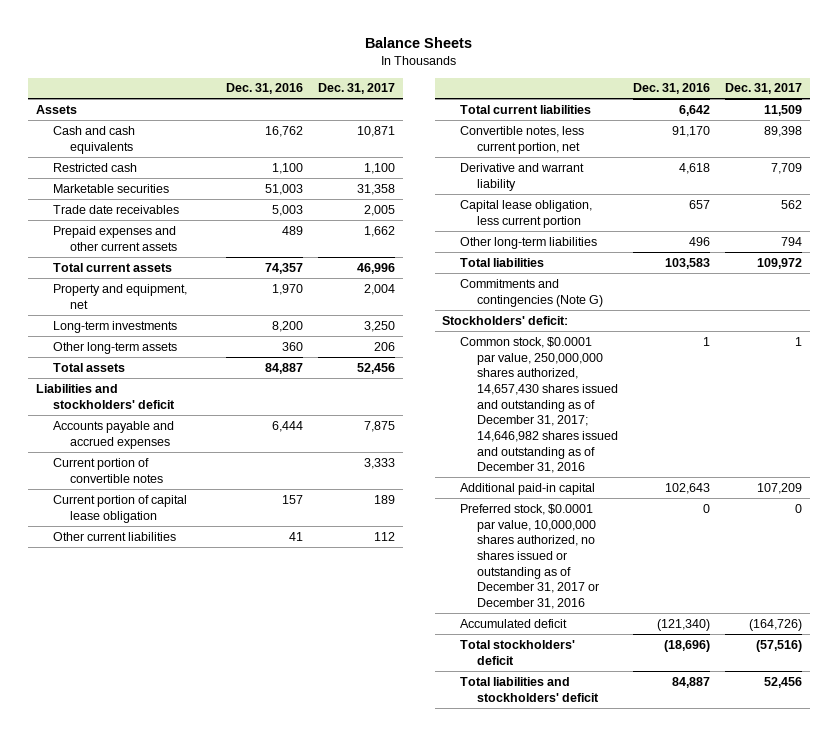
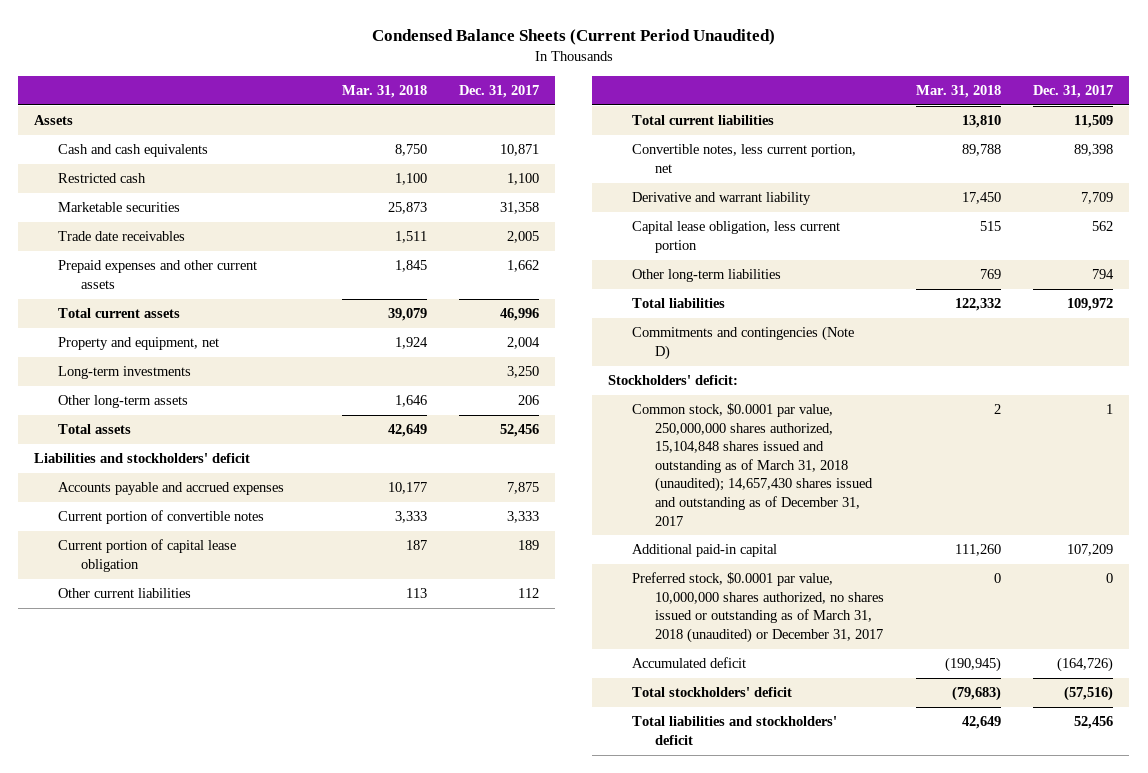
[364,36,472,48] Balance Sheets -> [371,29,775,46] Condensed Balance Sheets (Current Period Unaudited)
[226,83,304,95] Dec. 31, 2016 -> none
none -> [342,85,428,99] Mar. 31, 2018
[459,278,603,307] Commitments and contingencies (Note G) -> [631,326,854,360] Commitments and contingencies (Note D)
[459,336,618,474] Common stock, $0.0001 par value, 250,000,000 shares authorized, 14,657,430 shares issued and outstanding as of December 31, 2017; 14,646,982 shares issued and outstanding as of December 31, 2016 -> [631,403,874,526] Common stock, $0.0001 par value, 250,000,000 shares authorized, 15,104,848 shares issued and outstanding as of March 31, 2018 (unaudited); 14,657,430 shares issued and outstanding as of December 31, 2017
[459,503,599,609] Preferred stock, $0.0001 par value, 10,000,000 shares authorized, no shares issued or outstanding as of December 31, 2017 or December 31, 2016 -> [631,572,885,643] Preferred stock, $0.0001 par value, 10,000,000 shares authorized, no shares issued or outstanding as of March 31, 2018 (unaudited) or December 31, 2017

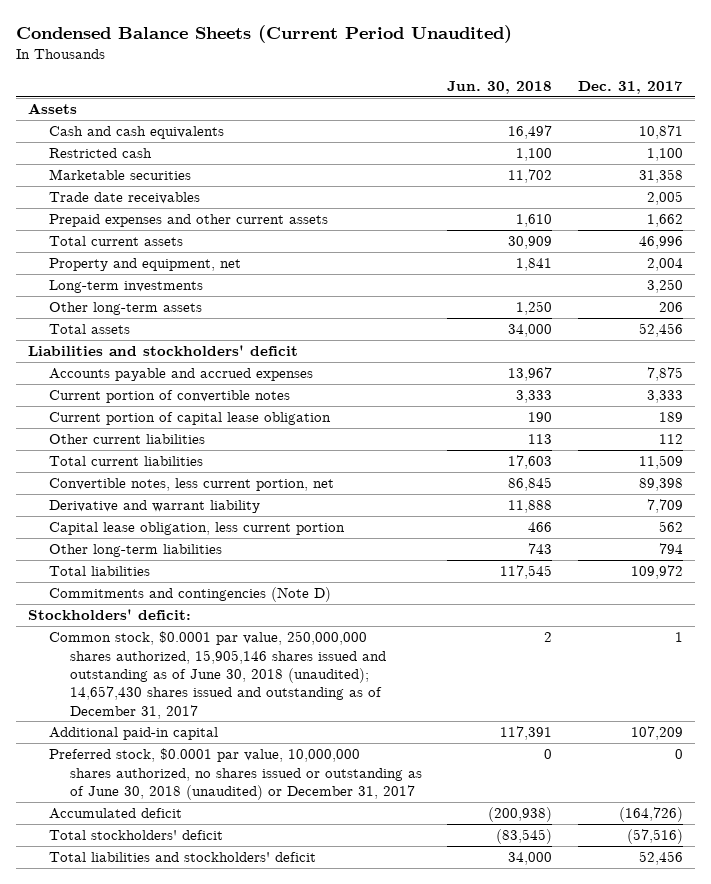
[342,85,428,99] Mar. 31, 2018 -> none
none -> [447,80,553,94] Jun. 30, 2018
[631,403,874,526] Common stock, $0.0001 par value, 250,000,000 shares authorized, 15,104,848 shares issued and outstanding as of March 31, 2018 (unaudited); 14,657,430 shares issued and outstanding as of December 31, 2017 -> [49,631,387,719] Common stock, $0.0001 par value, 250,000,000 shares authorized, 15,905,146 shares issued and outstanding as of June 30, 2018 (unaudited); 14,657,430 shares issued and outstanding as of December 31, 2017
[631,572,885,643] Preferred stock, $0.0001 par value, 10,000,000 shares authorized, no shares issued or outstanding as of March 31, 2018 (unaudited) or December 31, 2017 -> [49,748,423,800] Preferred stock, $0.0001 par value, 10,000,000 shares authorized, no shares issued or outstanding as of June 30, 2018 (unaudited) or December 31, 2017

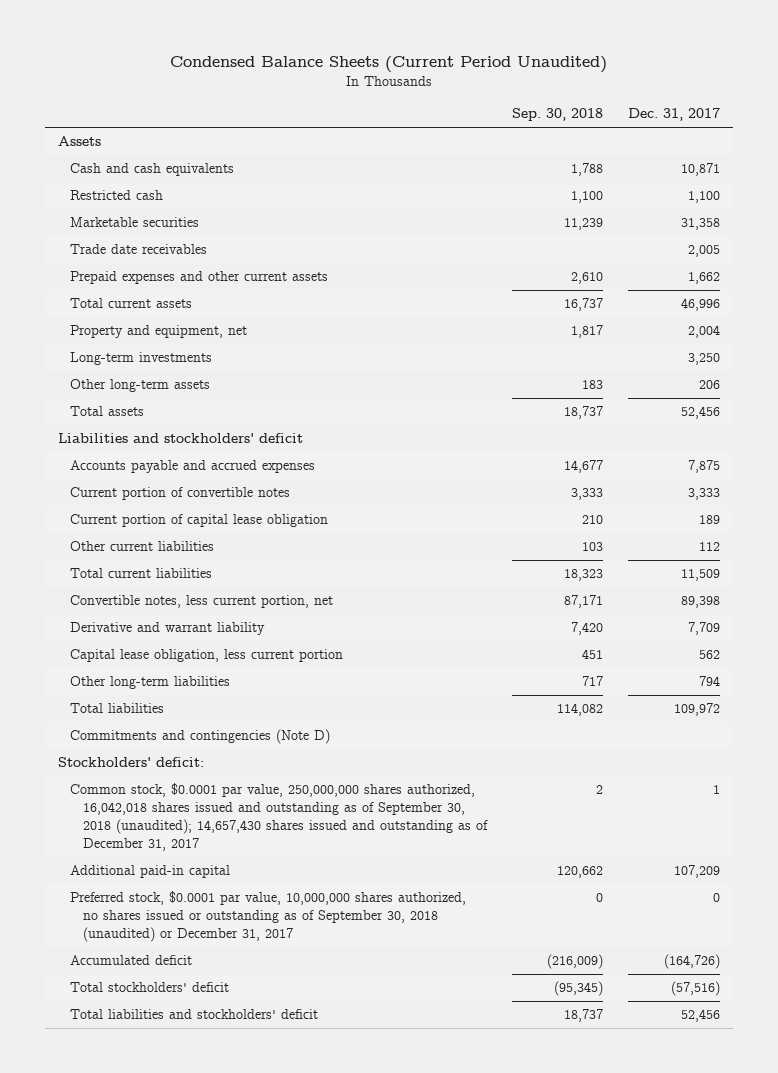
[447,80,553,94] Jun. 30, 2018 -> none
none -> [512,108,604,122] Sep. 30, 2018
[49,631,387,719] Common stock, $0.0001 par value, 250,000,000 shares authorized, 15,905,146 shares issued and outstanding as of June 30, 2018 (unaudited); 14,657,430 shares issued and outstanding as of December 31, 2017 -> [70,783,489,852] Common stock, $0.0001 par value, 250,000,000 shares authorized, 16,042,018 shares issued and outstanding as of September 30, 2018 (unaudited); 14,657,430 shares issued and outstanding as of December 31, 2017
[49,748,423,800] Preferred stock, $0.0001 par value, 10,000,000 shares authorized, no shares issued or outstanding as of June 30, 2018 (unaudited) or December 31, 2017 -> [70,891,467,943] Preferred stock, $0.0001 par value, 10,000,000 shares authorized, no shares issued or outstanding as of September 30, 2018 (unaudited) or December 31, 2017

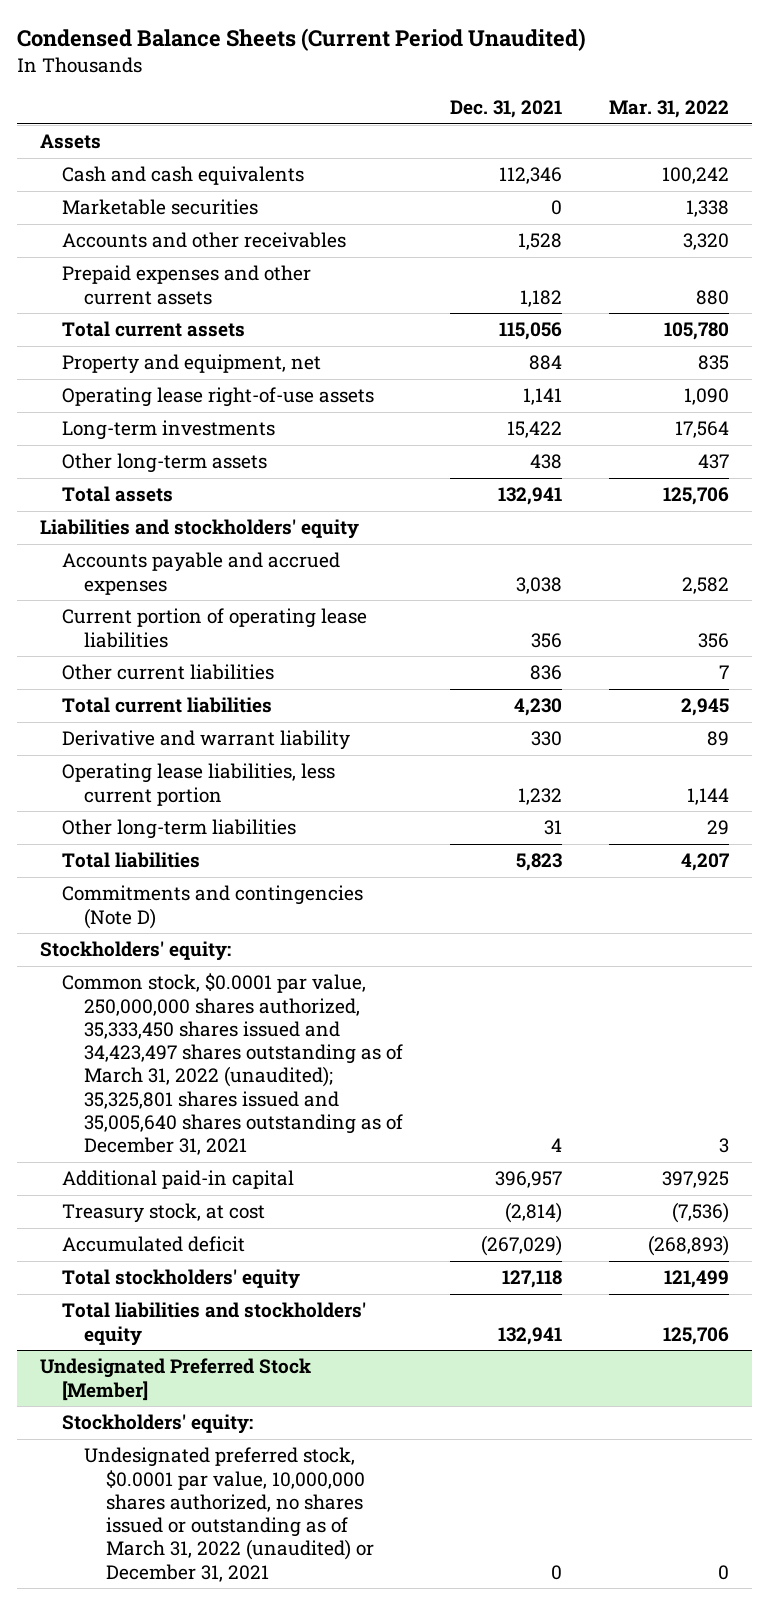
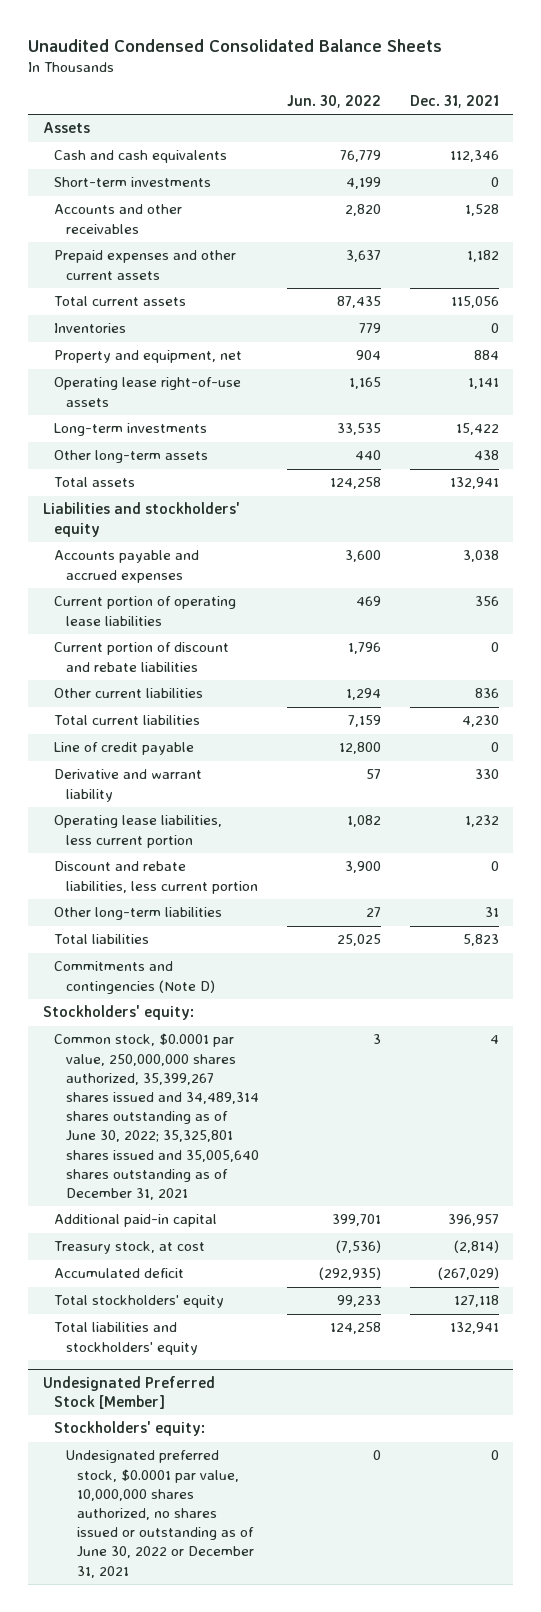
[16,28,586,52] Condensed Balance Sheets (Current Period Unaudited) -> [28,38,443,52] Unaudited Condensed Consolidated Balance Sheets
[608,100,729,119] Mar. 31, 2022 -> none
none -> [287,95,382,109] Jun. 30, 2022
[62,199,259,216] Marketable securities -> none
none -> [54,177,212,188] Short-term investments
none -> [54,323,127,334] Inventories
none -> [54,642,230,672] Current portion of discount and rebate liabilities
none -> [54,742,195,756] Line of credit payable
none -> [54,861,258,894] Discount and rebate liabilities, less current portion
[62,973,404,1156] Common stock, $0.0001 par value, 250,000,000 shares authorized, 35,333,450 shares issued and 34,423,497 shares outstanding as of March 31, 2022 (unaudited); 35,325,801 shares issued and 35,005,640 shares outstanding as of December 31, 2021 -> [54,1033,259,1201] Common stock, $0.0001 par value, 250,000,000 shares authorized, 35,399,267 shares issued and 34,489,314 shares outstanding as of June 30, 2022; 35,325,801 shares issued and 35,005,640 shares outstanding as of December 31, 2021
[84,1447,375,1582] Undesignated preferred stock, $0.0001 par value, 10,000,000 shares authorized, no shares issued or outstanding as of March 31, 2022 (unaudited) or December 31, 2021 -> [65,1450,255,1578] Undesignated preferred stock, $0.0001 par value, 10,000,000 shares authorized, no shares issued or outstanding as of June 30, 2022 or December 31, 2021

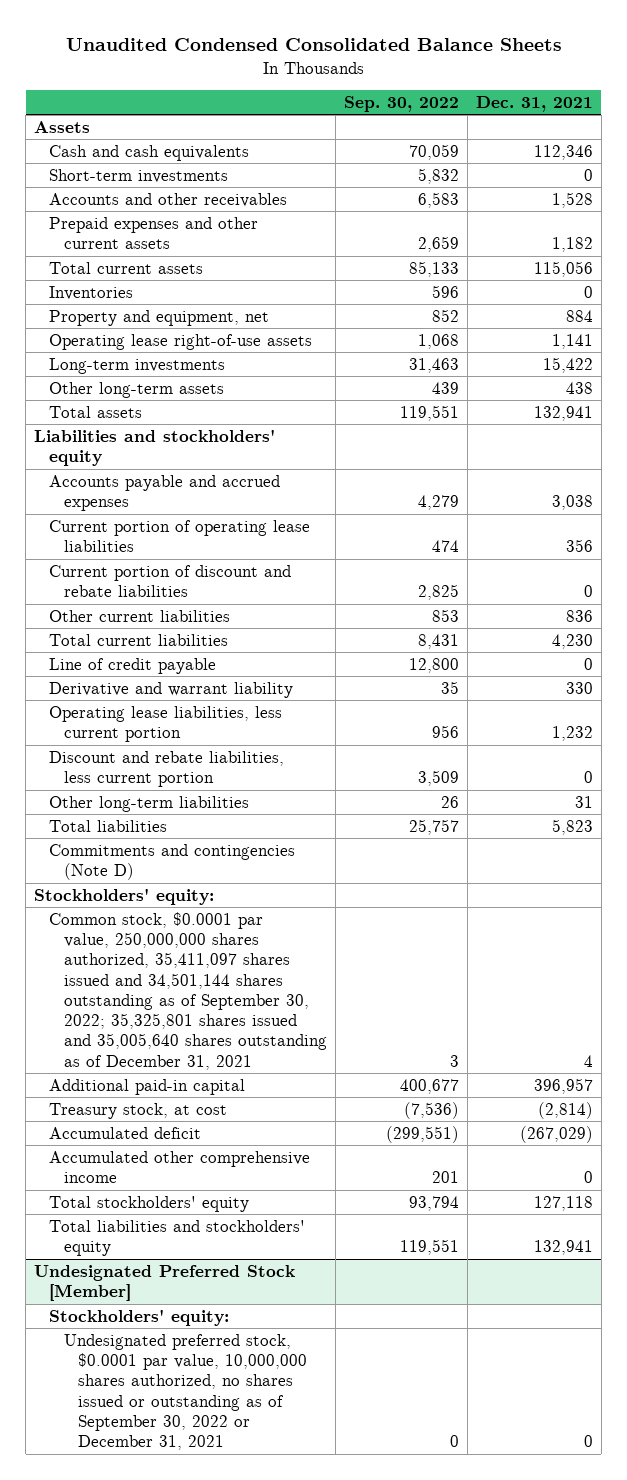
[287,95,382,109] Jun. 30, 2022 -> none
none -> [343,95,459,112] Sep. 30, 2022
[54,1033,259,1201] Common stock, $0.0001 par value, 250,000,000 shares authorized, 35,399,267 shares issued and 34,489,314 shares outstanding as of June 30, 2022; 35,325,801 shares issued and 35,005,640 shares outstanding as of December 31, 2021 -> [49,911,327,1070] Common stock, $0.0001 par value, 250,000,000 shares authorized, 35,411,097 shares issued and 34,501,144 shares outstanding as of September 30, 2022; 35,325,801 shares issued and 35,005,640 shares outstanding as of December 31, 2021
none -> [49,1150,311,1184] Accumulated other comprehensive income
[65,1450,255,1578] Undesignated preferred stock, $0.0001 par value, 10,000,000 shares authorized, no shares issued or outstanding as of June 30, 2022 or December 31, 2021 -> [63,1333,308,1451] Undesignated preferred stock, $0.0001 par value, 10,000,000 shares authorized, no shares issued or outstanding as of September 30, 2022 or December 31, 2021

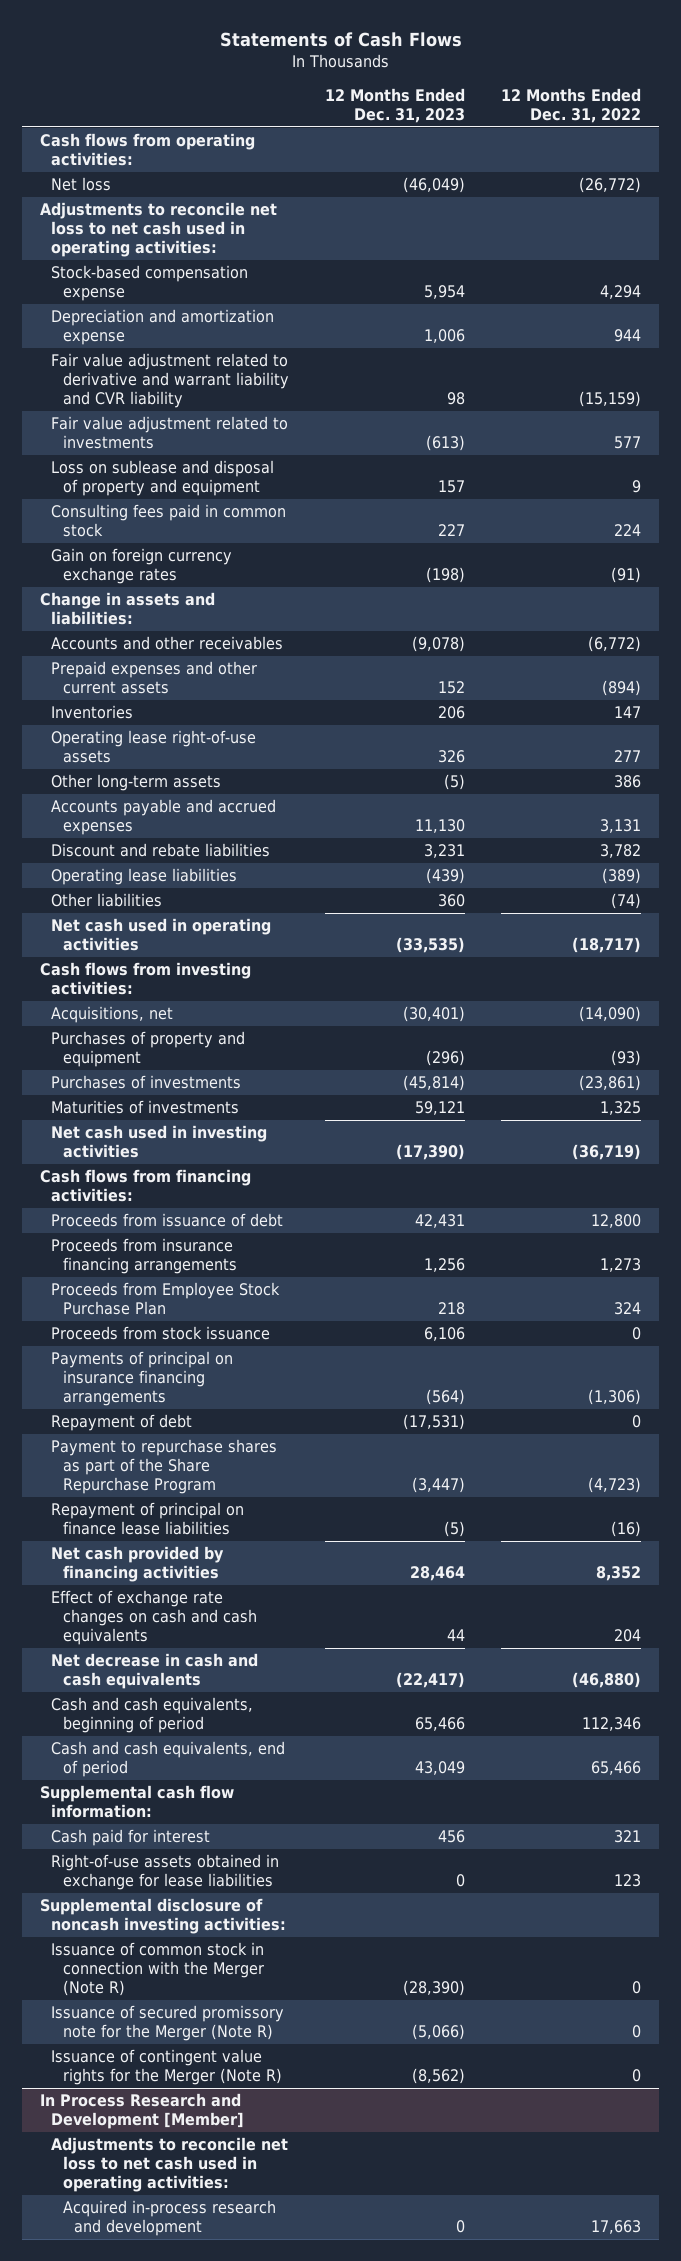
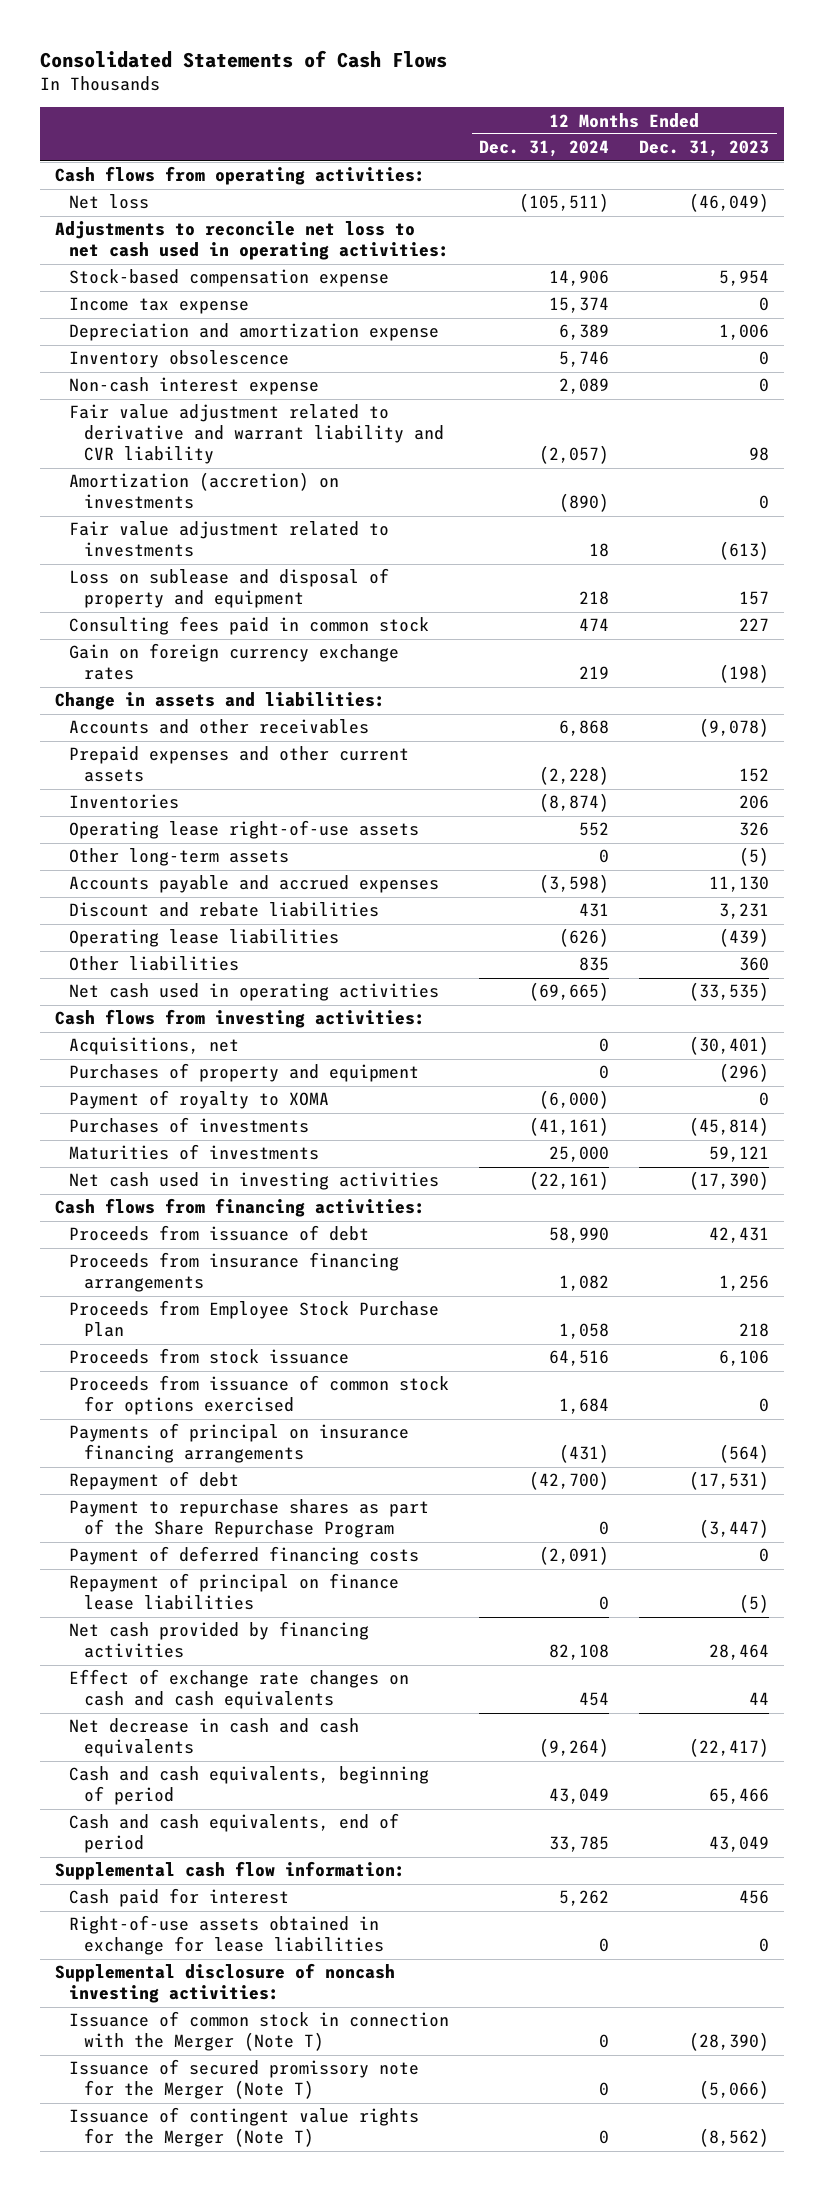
[219,32,462,48] Statements of Cash Flows -> [39,49,447,68] Consolidated Statements of Cash Flows
[501,88,642,124] 12 Months Ended Dec. 31, 2022 -> none
none -> [479,140,610,158] Dec. 31, 2024
none -> [69,297,250,315] Income tax expense
none -> [69,350,290,369] Inventory obsolescence
none -> [69,377,320,396] Non-cash interest expense
none -> [69,472,340,510] Amortization (accretion) on investments
none -> [69,1090,330,1110] Payment of royalty to XOMA
none -> [69,1375,450,1416] Proceeds from issuance of common stock for options exercised
none -> [69,1546,420,1566] Payment of deferred financing costs
[39,2093,245,2130] In Process Research and Development [Member] -> none
[51,2137,289,2193] Adjustments to reconcile net loss to net cash used in operating activities: -> none
[62,2200,276,2237] Acquired in-process research and development -> none
[51,1942,265,1997] Issuance of common stock in connection with the Merger (Note R) -> [69,2011,450,2052] Issuance of common stock in connection with the Merger (Note T)
[51,2005,285,2042] Issuance of secured promissory note for the Merger (Note R) -> [69,2059,420,2100] Issuance of secured promissory note for the Merger (Note T)
[51,2049,282,2086] Issuance of contingent value rights for the Merger (Note R) -> [69,2107,420,2148] Issuance of contingent value rights for the Merger (Note T)

